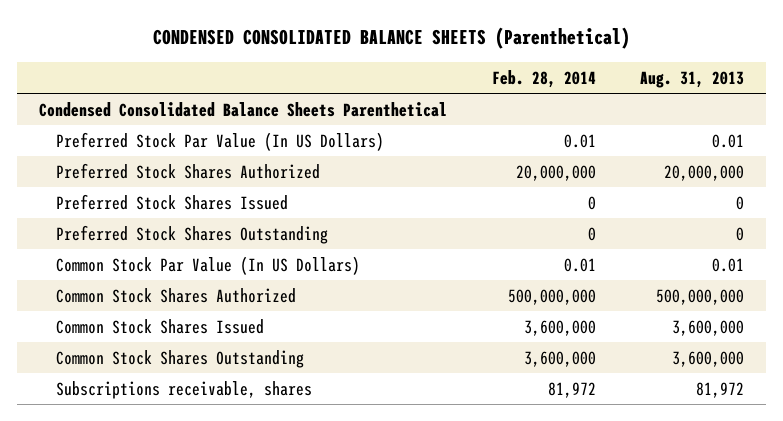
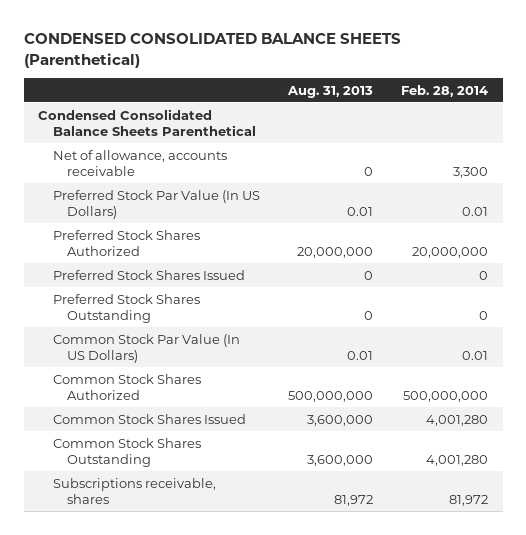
none -> [52,149,227,176] Net of allowance, accounts receivable
[523,319,596,336] 3,600,000 -> [426,414,489,426] 4,001,280
[523,350,596,367] 3,600,000 -> [426,454,489,466] 4,001,280

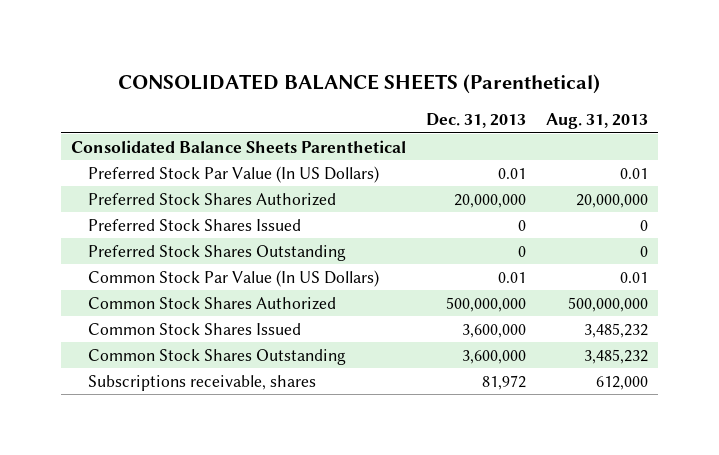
[23,33,401,68] CONDENSED CONSOLIDATED BALANCE SHEETS (Parenthetical) -> [118,73,601,94] CONSOLIDATED BALANCE SHEETS (Parenthetical)
[401,84,489,97] Feb. 28, 2014 -> none
none -> [425,113,526,129] Dec. 31, 2013
[52,149,227,176] Net of allowance, accounts receivable -> none
[38,108,256,136] Condensed Consolidated Balance Sheets Parenthetical -> [71,139,407,153] Consolidated Balance Sheets Parenthetical
[306,414,373,426] 3,600,000 -> [583,322,648,338] 3,485,232
[306,454,373,466] 3,600,000 -> [583,348,648,364] 3,485,232
[333,494,373,506] 81,972 -> [595,375,648,390] 612,000

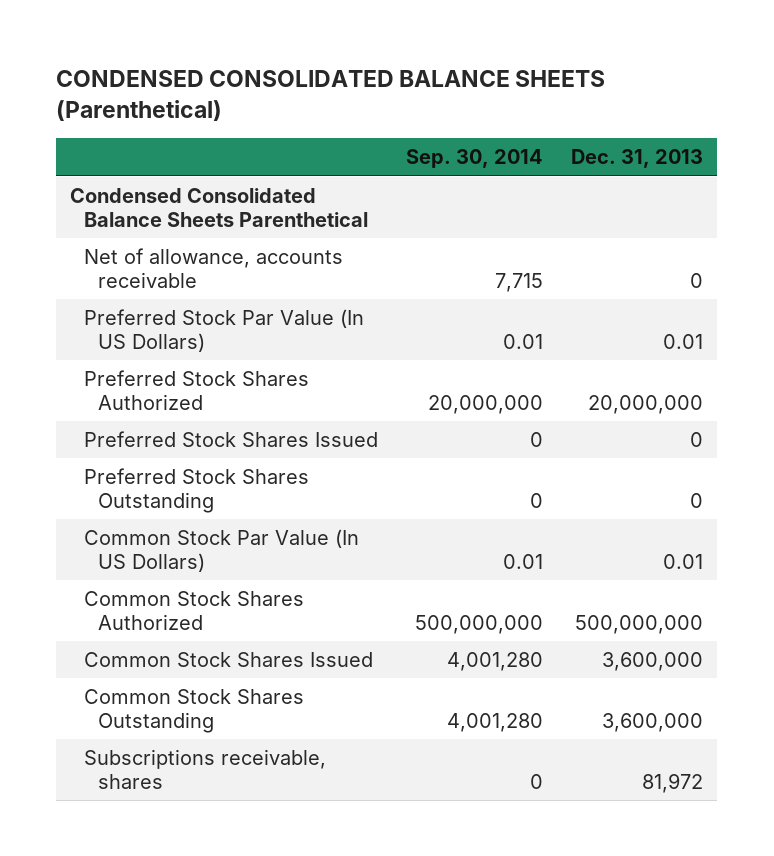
[118,73,601,94] CONSOLIDATED BALANCE SHEETS (Parenthetical) -> [56,70,606,122] CONDENSED CONSOLIDATED BALANCE SHEETS (Parenthetical)
[545,113,648,130] Aug. 31, 2013 -> none
none -> [406,149,544,169] Sep. 30, 2014
[71,139,407,153] Consolidated Balance Sheets Parenthetical -> [70,187,369,227] Condensed Consolidated Balance Sheets Parenthetical
none -> [84,247,344,288] Net of allowance, accounts receivable

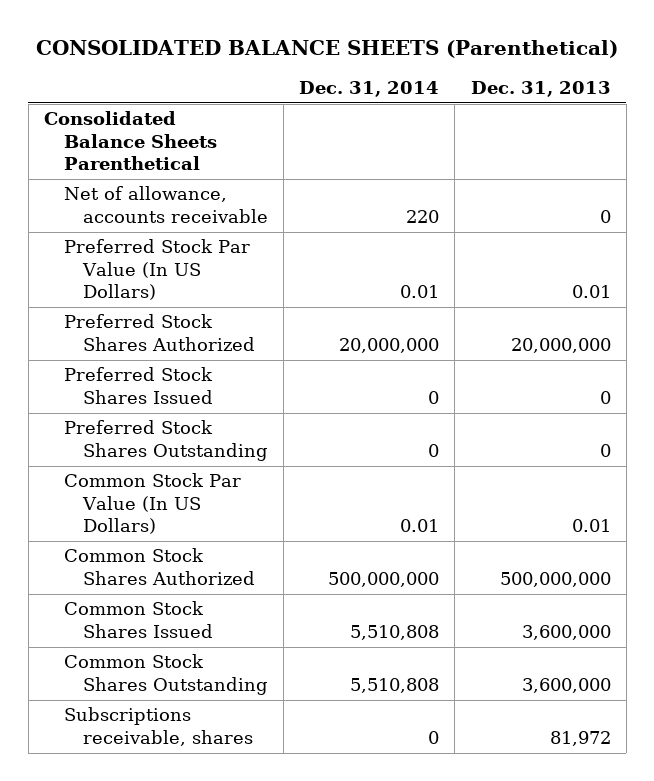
[56,70,606,122] CONDENSED CONSOLIDATED BALANCE SHEETS (Parenthetical) -> [36,40,619,59] CONSOLIDATED BALANCE SHEETS (Parenthetical)
[406,149,544,169] Sep. 30, 2014 -> none
none -> [299,81,440,98] Dec. 31, 2014
[70,187,369,227] Condensed Consolidated Balance Sheets Parenthetical -> [43,111,217,171] Consolidated Balance Sheets Parenthetical

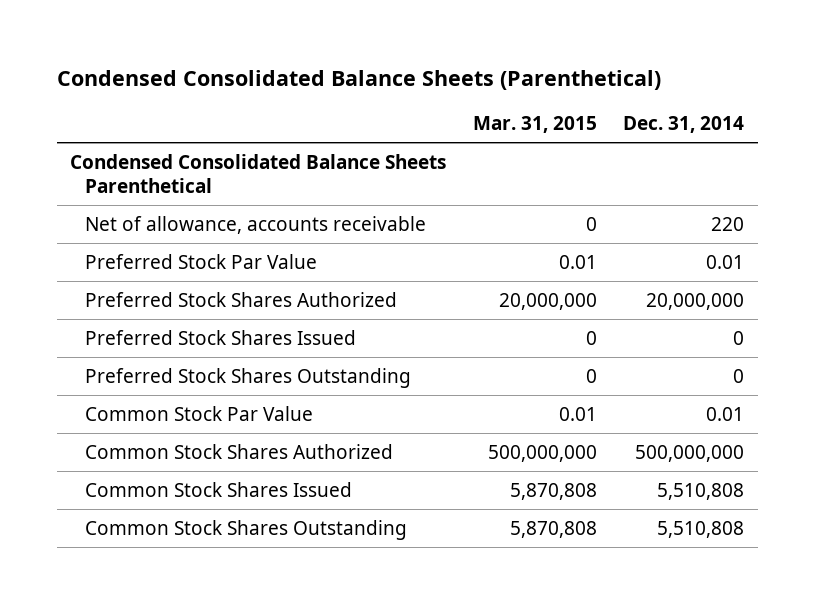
[36,40,619,59] CONSOLIDATED BALANCE SHEETS (Parenthetical) -> [56,69,661,90] Condensed Consolidated Balance Sheets (Parenthetical)
[470,81,611,98] Dec. 31, 2013 -> none
none -> [472,116,597,134] Mar. 31, 2015
[43,111,217,171] Consolidated Balance Sheets Parenthetical -> [69,153,446,194] Condensed Consolidated Balance Sheets Parenthetical
[63,239,250,301] Preferred Stock Par Value (In US Dollars) -> [85,253,318,269] Preferred Stock Par Value
[63,473,241,535] Common Stock Par Value (In US Dollars) -> [85,405,314,421] Common Stock Par Value
[63,707,254,746] Subscriptions receivable, shares -> none

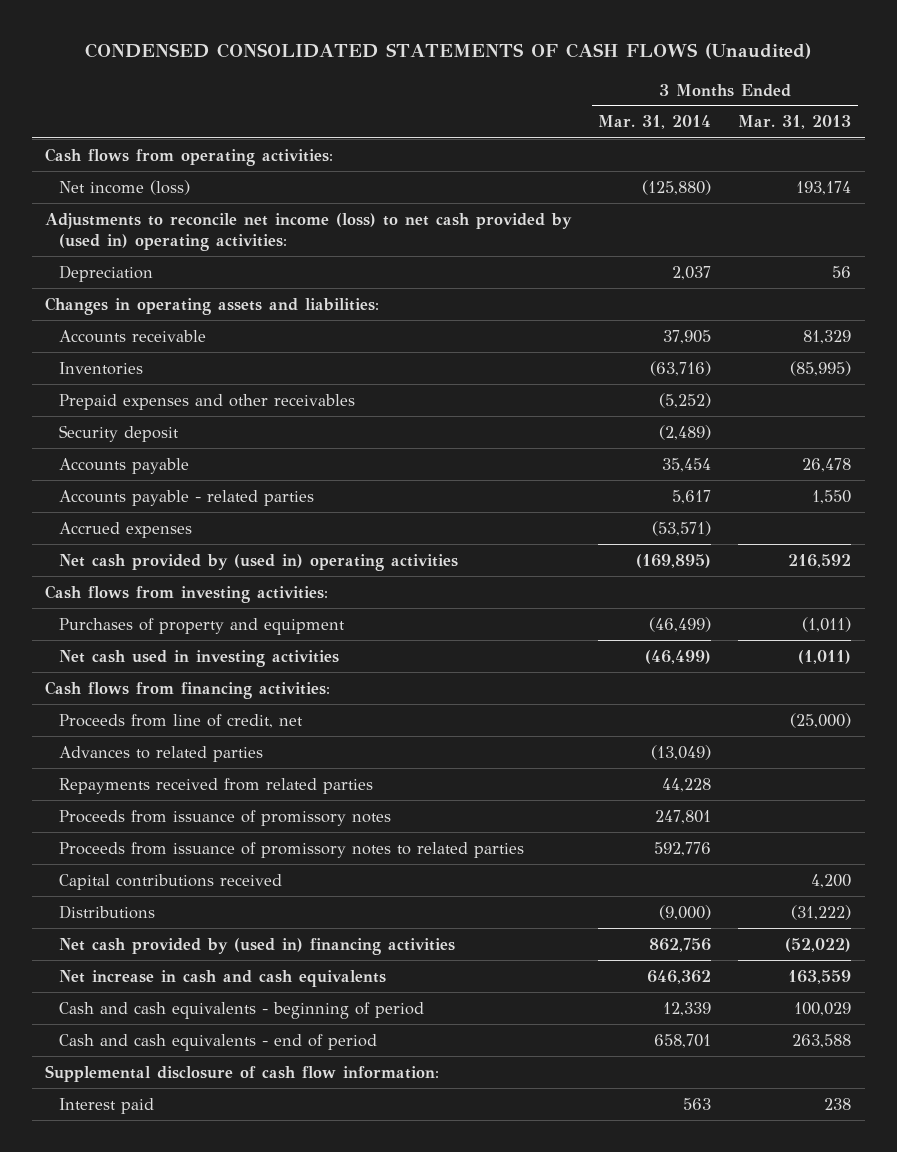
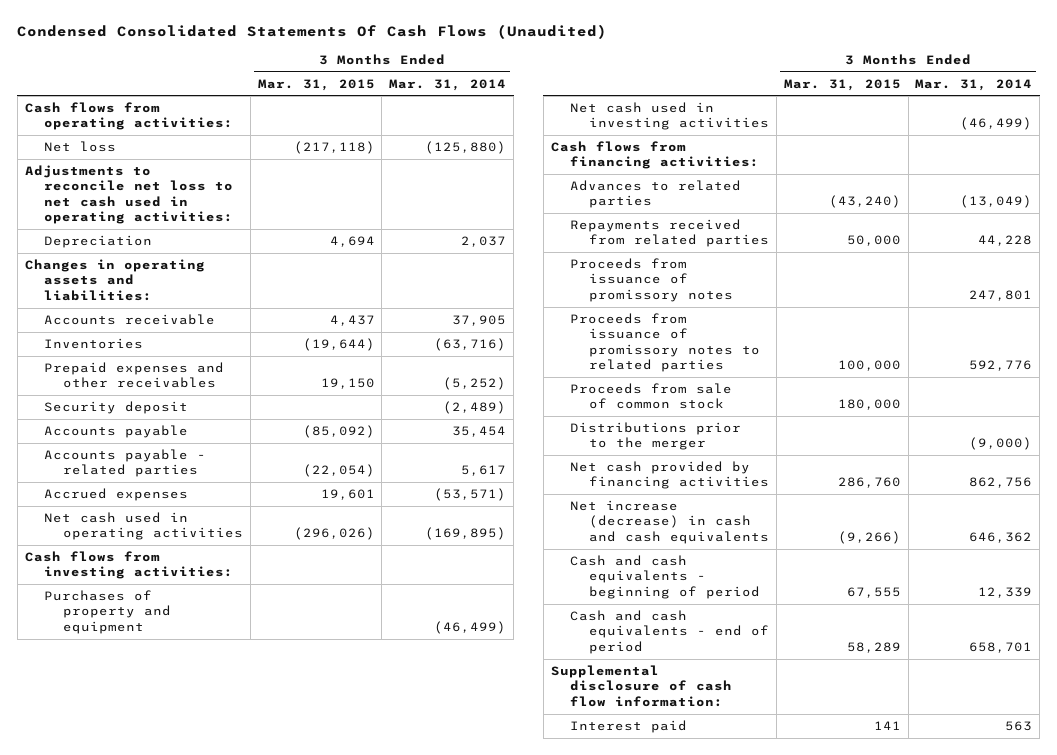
[85,43,812,60] CONDENSED CONSOLIDATED STATEMENTS OF CASH FLOWS (Unaudited) -> [17,23,608,39] Condensed Consolidated Statements Of Cash Flows (Unaudited)
[738,115,852,130] Mar. 31, 2013 -> none
none -> [257,78,375,91] Mar. 31, 2015
[58,179,190,195] Net income (loss) -> [43,141,116,153] Net loss
[45,212,573,251] Adjustments to reconcile net income (loss) to net cash provided by (used in) operating activities: -> [24,165,233,225] Adjustments to reconcile net loss to net cash used in operating activities:
[58,553,458,571] Net cash provided by (used in) operating activities -> [43,512,243,541] Net cash used in operating activities
[58,713,303,728] Proceeds from line of credit, net -> none
[58,873,282,890] Capital contributions received -> none
none -> [569,383,732,410] Proceeds from sale of common stock
[58,904,155,919] Distributions -> [569,422,741,451] Distributions prior to the merger
[58,937,455,955] Net cash provided by (used in) financing activities -> [569,461,769,490] Net cash provided by financing activities
[58,969,386,987] Net increase in cash and cash equivalents -> [569,500,769,544] Net increase (decrease) in cash and cash equivalents

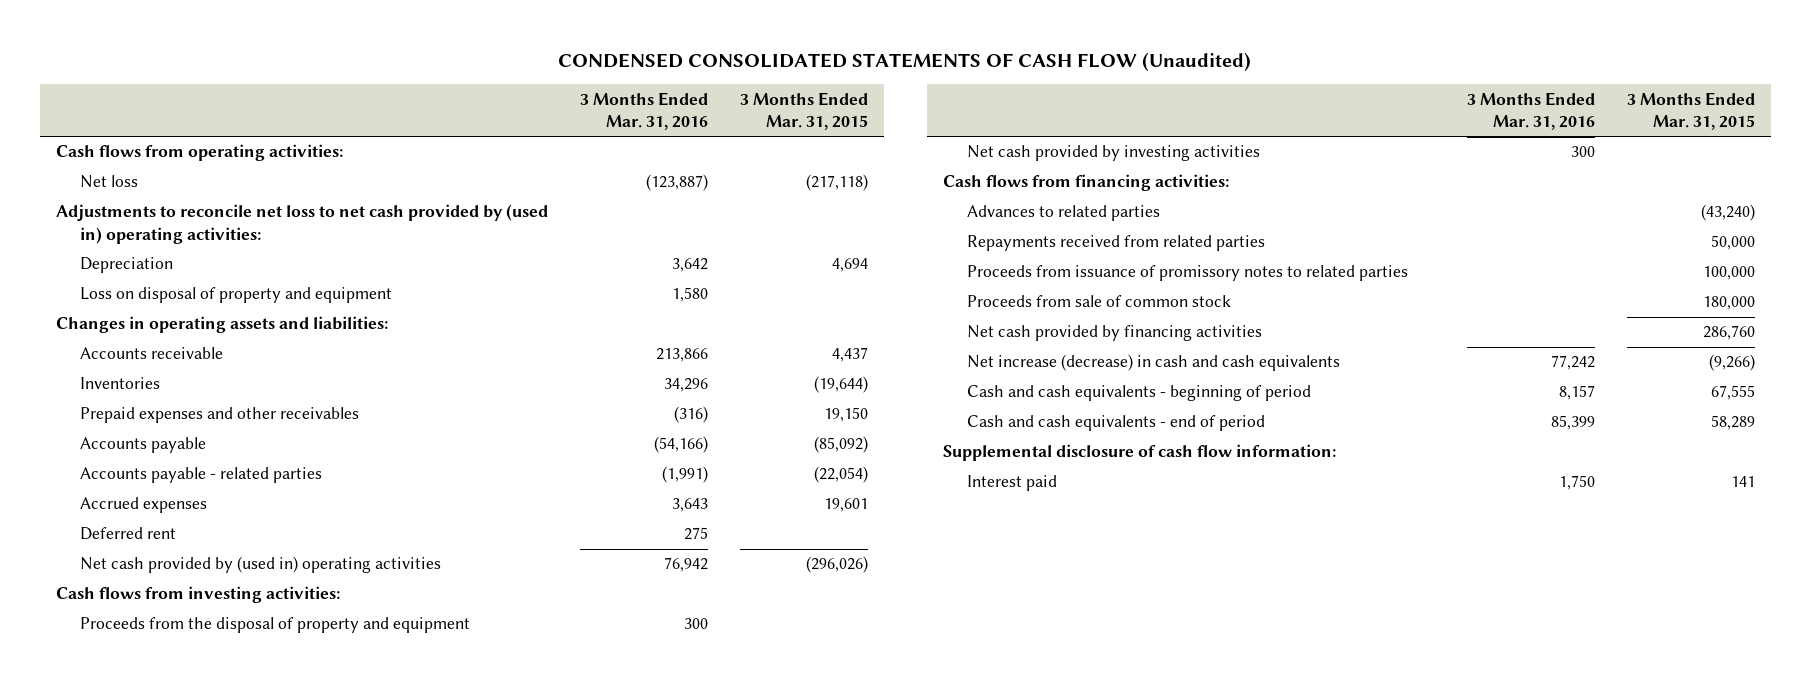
[17,23,608,39] Condensed Consolidated Statements Of Cash Flows (Unaudited) -> [558,51,1252,72] CONDENSED CONSOLIDATED STATEMENTS OF CASH FLOW (Unaudited)
[389,78,507,91] Mar. 31, 2014 -> none
none -> [579,91,708,130] 3 Months Ended Mar. 31, 2016
[24,165,233,225] Adjustments to reconcile net loss to net cash used in operating activities: -> [56,204,549,244] Adjustments to reconcile net loss to net cash provided by (used in) operating activities:
none -> [80,287,393,304] Loss on disposal of property and equipment
[43,401,188,415] Security deposit -> none
none -> [80,527,177,541] Deferred rent
[43,512,243,541] Net cash used in operating activities -> [80,556,442,574] Net cash provided by (used in) operating activities
[43,590,171,634] Purchases of property and equipment -> none
none -> [80,617,471,634] Proceeds from the disposal of property and equipment
[569,102,769,131] Net cash used in investing activities -> [967,145,1261,162] Net cash provided by investing activities
[569,258,733,302] Proceeds from issuance of promissory notes -> none
[569,422,741,451] Distributions prior to the merger -> none

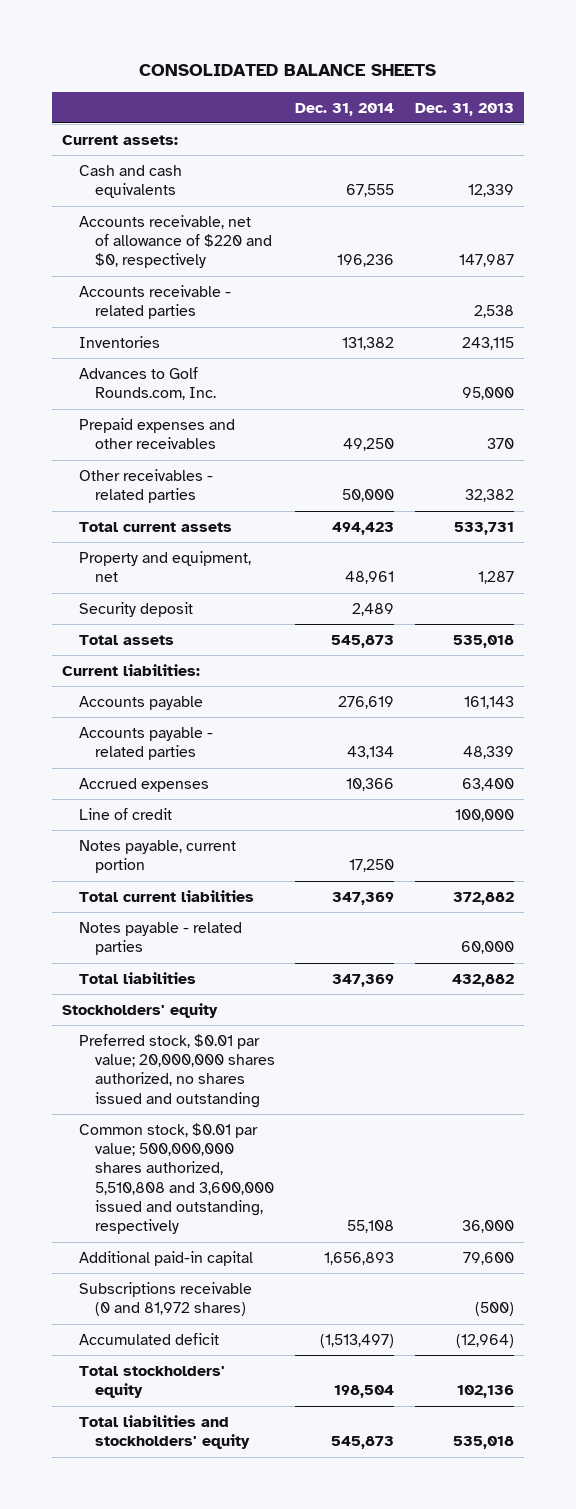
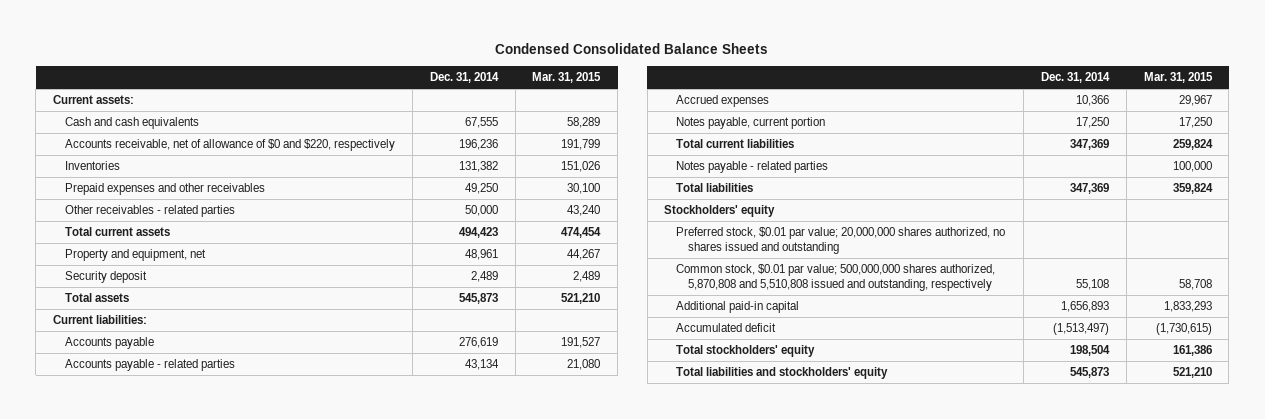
[138,64,436,77] CONSOLIDATED BALANCE SHEETS -> [495,43,769,55] Condensed Consolidated Balance Sheets
[414,102,514,116] Dec. 31, 2013 -> none
none -> [532,72,602,84] Mar. 31, 2015
[78,284,231,320] Accounts receivable - related parties -> none
[78,214,273,269] Accounts receivable, net of allowance of $220 and $0, respectively -> [65,139,396,152] Accounts receivable, net of allowance of $0 and $220, respectively
[78,366,217,401] Advances to Golf Rounds.com, Inc. -> none
[78,807,172,820] Line of credit -> none
[78,1122,275,1235] Common stock, $0.01 par value; 500,000,000 shares authorized, 5,510,808 and 3,600,000 issued and outstanding, respectively -> [676,264,996,291] Common stock, $0.01 par value; 500,000,000 shares authorized, 5,870,808 and 5,510,808 issued and outstanding, respectively
[78,1281,252,1317] Subscriptions receivable (0 and 81,972 shares) -> none

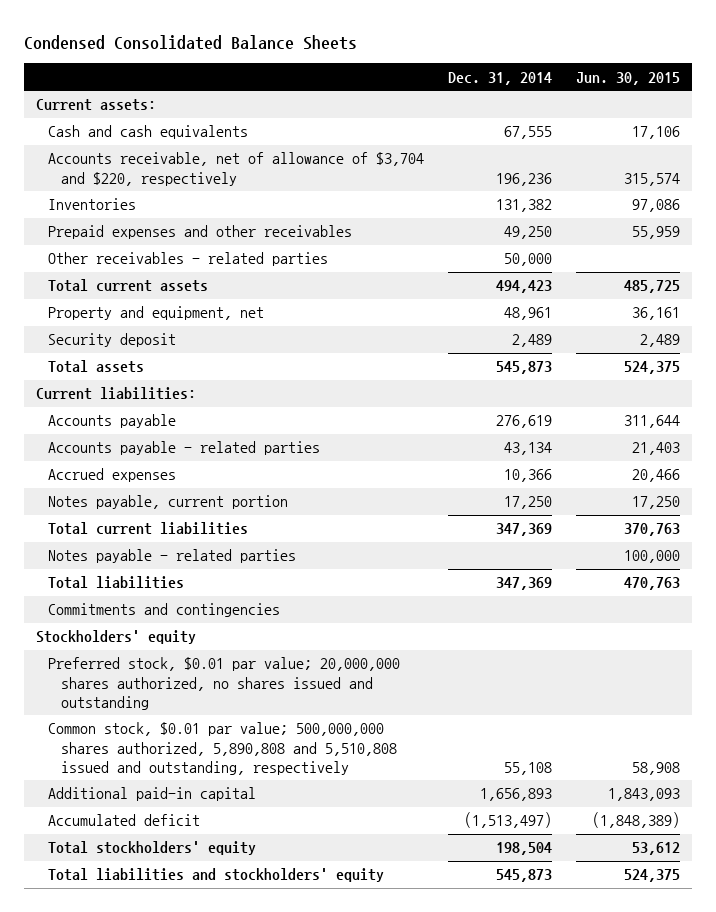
[532,72,602,84] Mar. 31, 2015 -> none
none -> [576,71,681,85] Jun. 30, 2015
[65,139,396,152] Accounts receivable, net of allowance of $0 and $220, respectively -> [48,152,425,186] Accounts receivable, net of allowance of $3,704 and $220, respectively
none -> [48,603,281,618] Commitments and contingencies
[676,264,996,291] Common stock, $0.01 par value; 500,000,000 shares authorized, 5,870,808 and 5,510,808 issued and outstanding, respectively -> [48,722,397,775] Common stock, $0.01 par value; 500,000,000 shares authorized, 5,890,808 and 5,510,808 issued and outstanding, respectively

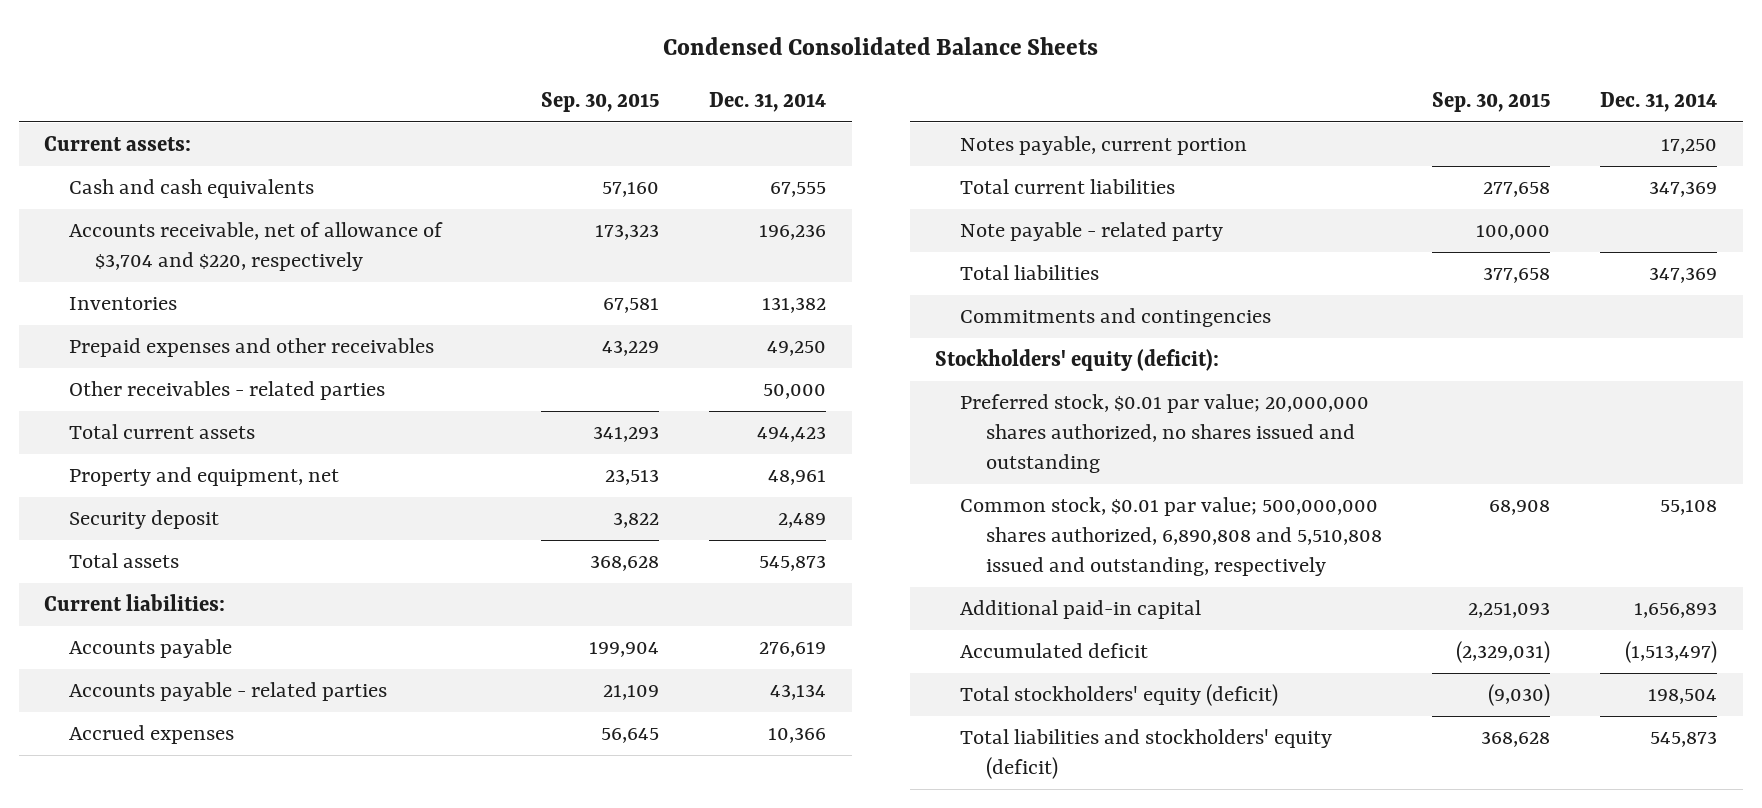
[576,71,681,85] Jun. 30, 2015 -> none
none -> [541,91,660,112] Sep. 30, 2015
[48,549,297,564] Notes payable - related parties -> [960,222,1224,242] Note payable - related party
[35,630,196,645] Stockholders' equity -> [935,349,1220,372] Stockholders' equity (deficit):
[48,722,397,775] Common stock, $0.01 par value; 500,000,000 shares authorized, 5,890,808 and 5,510,808 issued and outstanding, respectively -> [960,497,1382,577] Common stock, $0.01 par value; 500,000,000 shares authorized, 6,890,808 and 5,510,808 issued and outstanding, respectively
[48,841,257,856] Total stockholders' equity -> [960,684,1279,707] Total stockholders' equity (deficit)
[48,868,385,883] Total liabilities and stockholders' equity -> [960,729,1333,780] Total liabilities and stockholders' equity (deficit)

